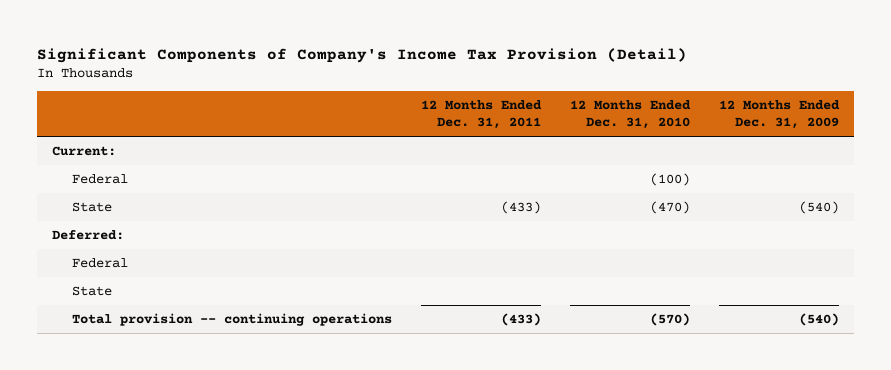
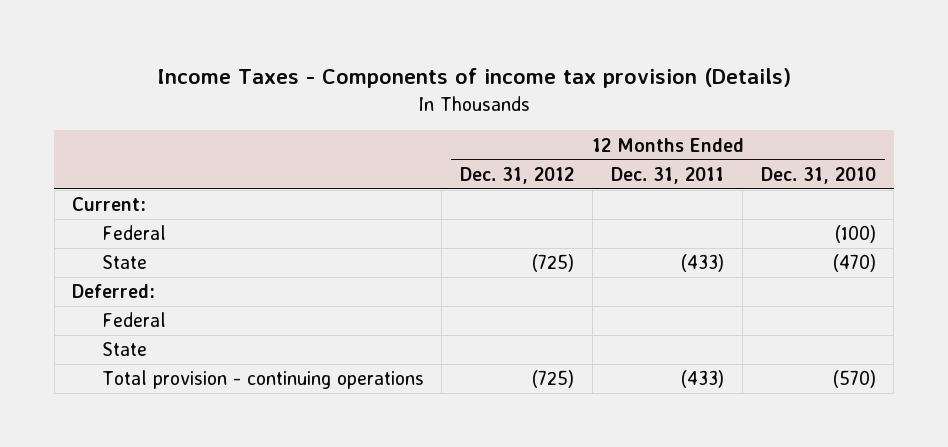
[37,47,688,63] Significant Components of Company's Income Tax Provision (Detail) -> [157,68,792,89] Income Taxes - Components of income tax provision (Details)
[719,99,841,130] 12 Months Ended Dec. 31, 2009 -> none
none -> [460,166,575,184] Dec. 31, 2012
[72,312,393,326] Total provision -- continuing operations -> [101,370,424,390] Total provision - continuing operations

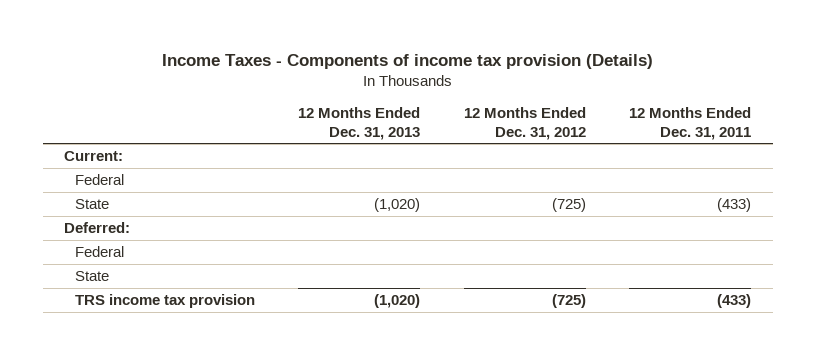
[760,166,876,184] Dec. 31, 2010 -> none
none -> [298,107,421,140] 12 Months Ended Dec. 31, 2013
[101,370,424,390] Total provision - continuing operations -> [74,294,255,309] TRS income tax provision

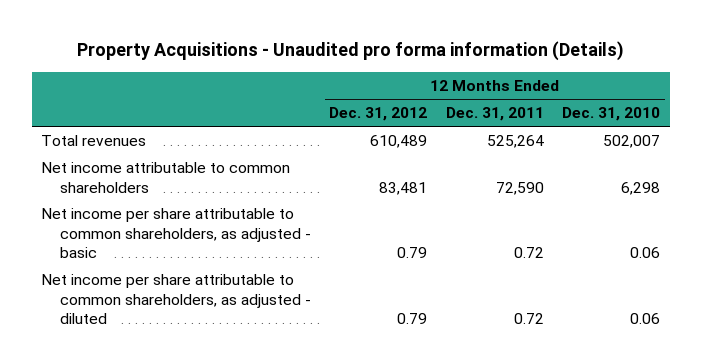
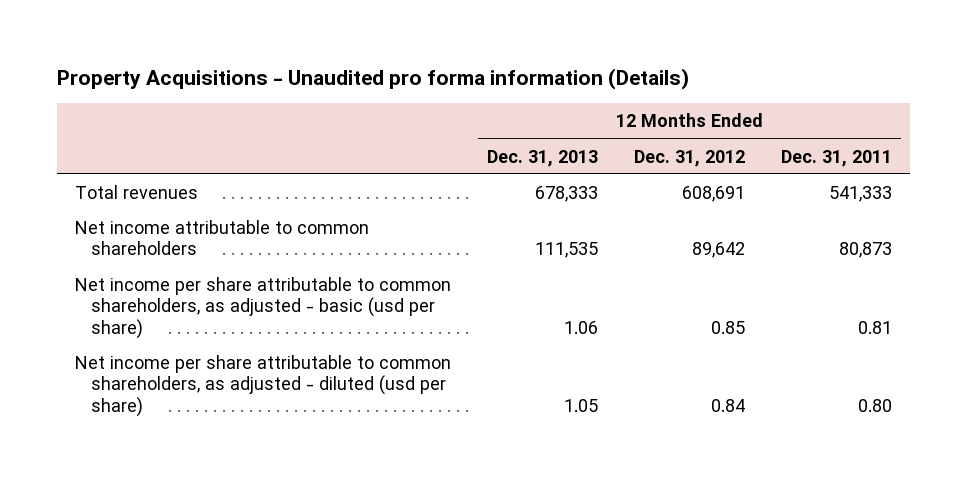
[562,107,661,122] Dec. 31, 2010 -> none
none -> [487,149,599,167] Dec. 31, 2013
[370,135,428,149] 610,489 -> [682,186,746,203] 608,691
[486,135,544,149] 525,264 -> [829,186,893,203] 541,333
[379,181,428,195] 83,481 -> [692,242,746,259] 89,642
[495,181,544,195] 72,590 -> [839,242,893,259] 80,873
[41,208,311,258] Net income per share attributable to common shareholders, as adjusted - basic -> [75,277,452,339] Net income per share attributable to common shareholders, as adjusted - basic (usd per share)
[397,246,428,258] 0.79 -> [711,320,746,334] 0.85
[513,246,544,258] 0.72 -> [858,320,893,334] 0.81
[41,274,311,324] Net income per share attributable to common shareholders, as adjusted - diluted -> [75,355,452,417] Net income per share attributable to common shareholders, as adjusted - diluted (usd per share)
[397,312,428,324] 0.79 -> [711,398,746,412] 0.84
[513,312,544,324] 0.72 -> [858,398,893,412] 0.80

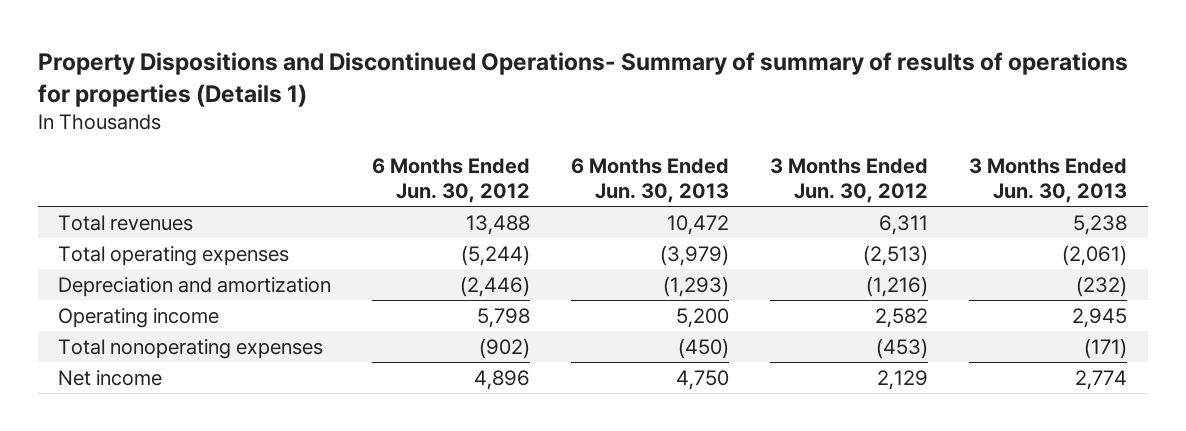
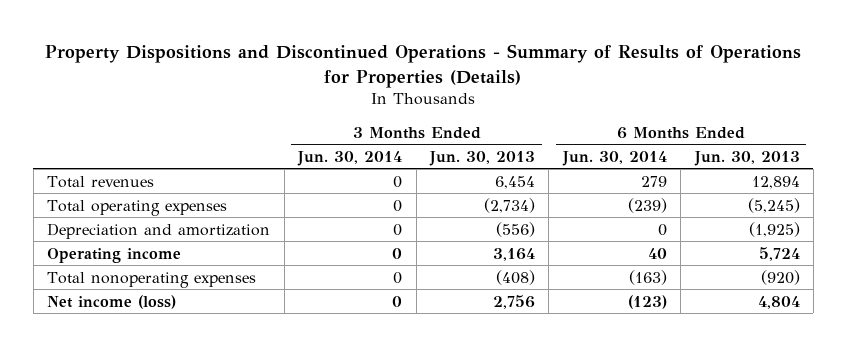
[38,51,1129,107] Property Dispositions and Discontinued Operations- Summary of summary of results of operations for properties (Details 1) -> [45,44,802,88] Property Dispositions and Discontinued Operations - Summary of Results of Operations for Properties (Details)
[372,157,531,203] 6 Months Ended Jun. 30, 2012 -> none
[770,157,929,203] 3 Months Ended Jun. 30, 2012 -> none
none -> [297,150,403,166] Jun. 30, 2014
none -> [561,150,667,166] Jun. 30, 2014
[667,214,730,235] 10,472 -> [751,175,800,189] 12,894
[1073,214,1128,235] 5,238 -> [494,175,535,189] 6,454
[660,244,730,266] (3,979) -> [747,197,800,213] (5,245)
[1062,244,1128,266] (2,061) -> [483,197,535,213] (2,734)
[663,275,730,297] (1,293) -> [748,221,800,237] (1,925)
[1076,275,1128,297] (232) -> [495,221,535,237] (556)
[676,307,730,328] 5,200 -> [758,246,800,261] 5,724
[1072,307,1128,328] 2,945 -> [492,247,535,261] 3,164
[678,337,730,359] (450) -> [760,269,800,285] (920)
[1084,337,1128,359] (171) -> [495,269,535,285] (408)
[58,369,163,386] Net income -> [47,294,177,309] Net income (loss)
[676,369,730,390] 4,750 -> [757,295,800,309] 4,804
[1075,369,1128,390] 2,774 -> [492,294,535,309] 2,756

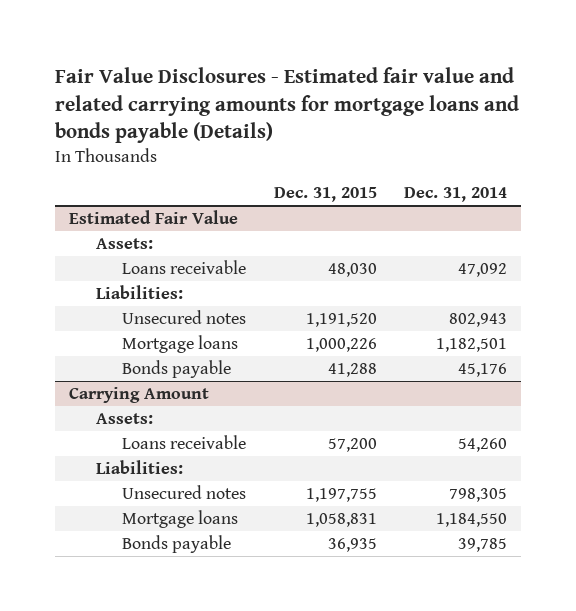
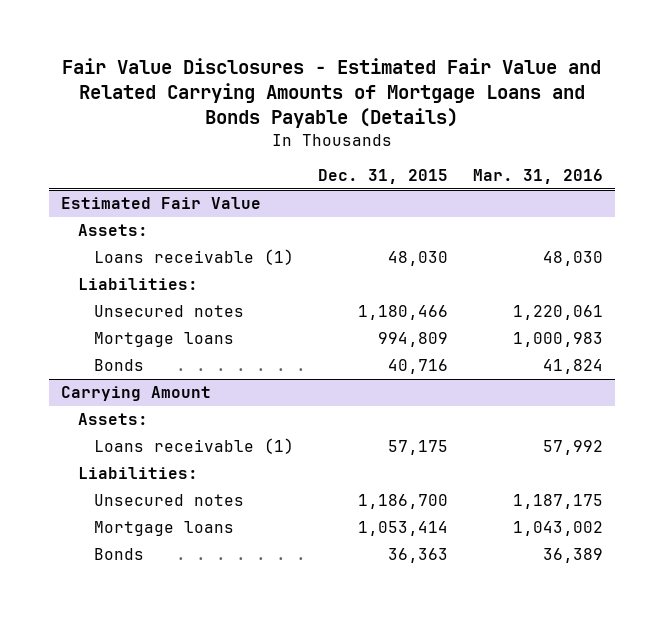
[55,66,520,144] Fair Value Disclosures - Estimated fair value and related carrying amounts for mortgage loans and bonds payable (Details) -> [61,58,601,129] Fair Value Disclosures - Estimated Fair Value and Related Carrying Amounts of Mortgage Loans and Bonds Payable (Details)
[404,186,508,202] Dec. 31, 2014 -> none
none -> [472,169,603,185] Mar. 31, 2016
[122,260,247,275] Loans receivable -> [94,249,295,266] Loans receivable (1)
[305,313,377,328] 1,191,520 -> [358,305,449,321] 1,180,466
[305,338,377,353] 1,000,226 -> [378,332,449,348] 994,809
[122,360,232,379] Bonds payable -> [94,359,145,372] Bonds
[327,363,377,378] 41,288 -> [388,359,449,375] 40,716
[122,435,247,450] Loans receivable -> [94,438,295,455] Loans receivable (1)
[327,438,377,453] 57,200 -> [388,440,449,456] 57,175
[305,488,377,503] 1,197,755 -> [358,494,449,510] 1,186,700
[305,513,377,528] 1,058,831 -> [358,521,449,537] 1,053,414
[122,535,232,554] Bonds payable -> [94,548,145,561] Bonds
[327,538,377,553] 36,935 -> [388,548,449,564] 36,363

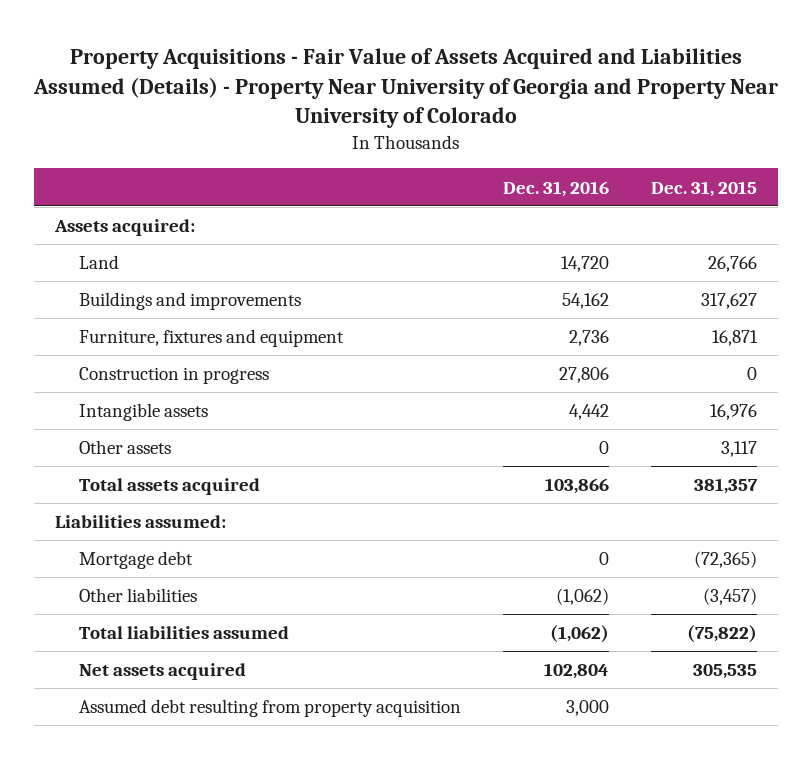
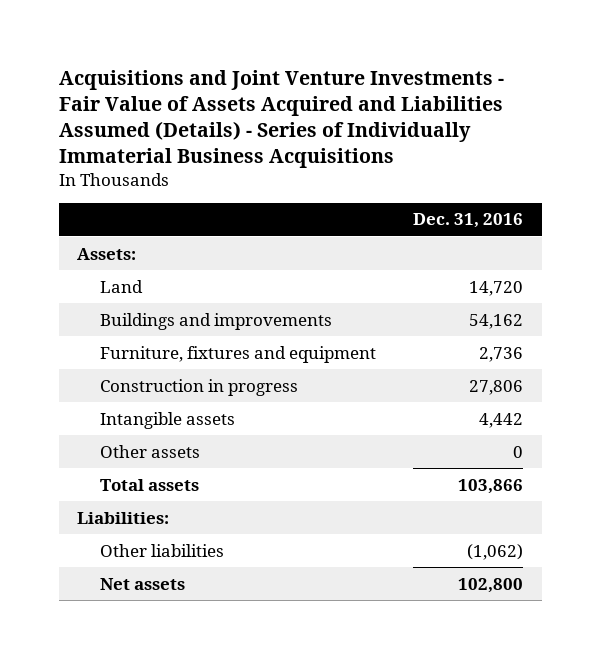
[33,47,779,129] Property Acquisitions - Fair Value of Assets Acquired and Liabilities Assumed (Details) - Property Near University of Georgia and Property Near University of Colorado -> [58,69,504,169] Acquisitions and Joint Venture Investments - Fair Value of Assets Acquired and Liabilities Assumed (Details) - Series of Individually Immaterial Business Acquisitions
[651,180,758,197] Dec. 31, 2015 -> none
[54,219,196,237] Assets acquired: -> [77,247,137,260] Assets:
[79,551,194,570] Mortgage debt -> none
[79,478,261,496] Total assets acquired -> [99,478,199,491] Total assets
[55,515,227,529] Liabilities assumed: -> [77,511,170,524] Liabilities:
[79,626,290,640] Total liabilities assumed -> none
[79,699,462,718] Assumed debt resulting from property acquisition -> none
[79,663,247,681] Net assets acquired -> [99,577,185,590] Net assets
[544,663,610,680] 102,804 -> [458,577,524,593] 102,800

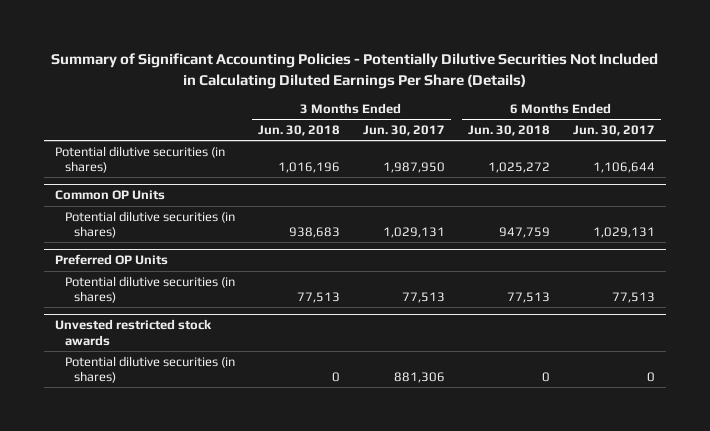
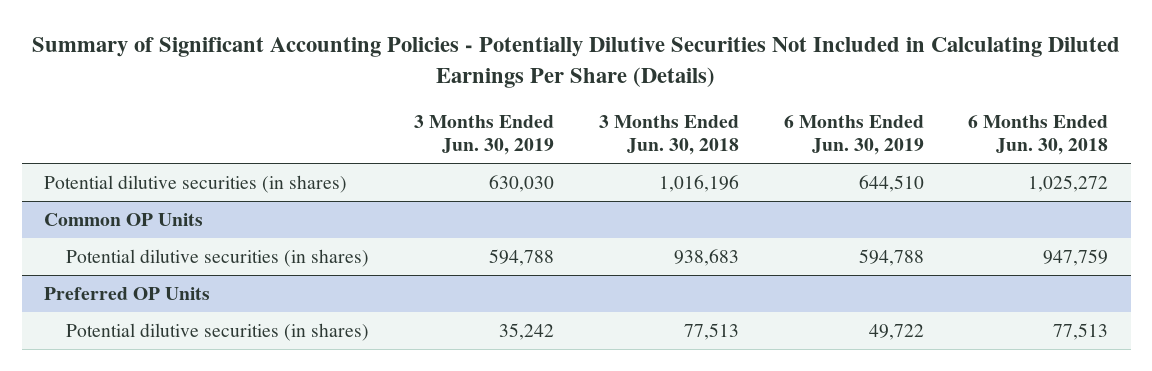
[362,124,445,136] Jun. 30, 2017 -> none
[572,124,655,136] Jun. 30, 2017 -> none
none -> [414,114,555,155] 3 Months Ended Jun. 30, 2019
none -> [783,114,924,155] 6 Months Ended Jun. 30, 2019
[55,319,213,346] Unvested restricted stock awards -> none
[64,355,235,384] Potential dilutive securities (in shares) -> none

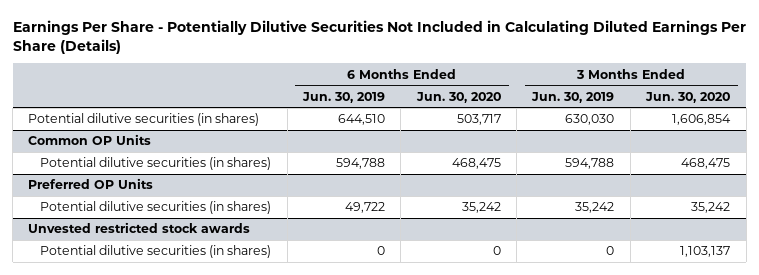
[32,37,1121,88] Summary of Significant Accounting Policies - Potentially Dilutive Securities Not Included in Calculating Diluted Earnings Per Share (Details) -> [12,19,746,54] Earnings Per Share - Potentially Dilutive Securities Not Included in Calculating Diluted Earnings Per Share (Details)
[598,114,739,155] 3 Months Ended Jun. 30, 2018 -> none
[968,114,1109,155] 6 Months Ended Jun. 30, 2018 -> none
none -> [415,91,501,103] Jun. 30, 2020
none -> [645,91,731,103] Jun. 30, 2020
none -> [28,222,251,234] Unvested restricted stock awards
none -> [40,245,272,259] Potential dilutive securities (in shares)

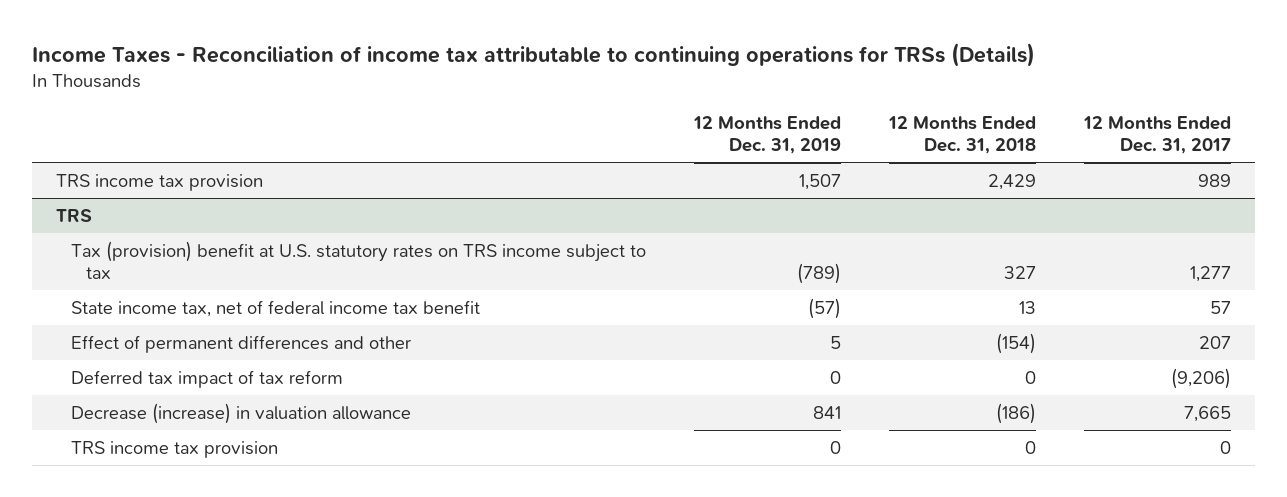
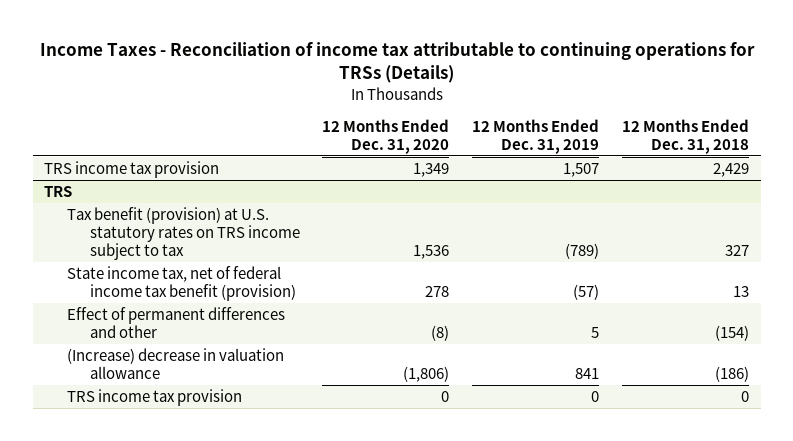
[1082,116,1231,155] 12 Months Ended Dec. 31, 2017 -> none
none -> [322,118,450,154] 12 Months Ended Dec. 31, 2020
[71,240,647,279] Tax (provision) benefit at U.S. statutory rates on TRS income subject to tax -> [66,206,300,261] Tax benefit (provision) at U.S. statutory rates on TRS income subject to tax
[71,299,481,317] State income tax, net of federal income tax benefit -> [66,265,296,301] State income tax, net of federal income tax benefit (provision)
[71,369,344,388] Deferred tax impact of tax reform -> none
[71,402,412,424] Decrease (increase) in valuation allowance -> [66,347,284,379] (Increase) decrease in valuation allowance

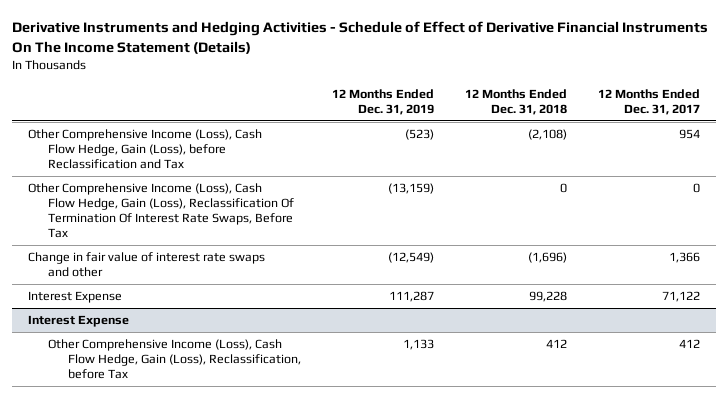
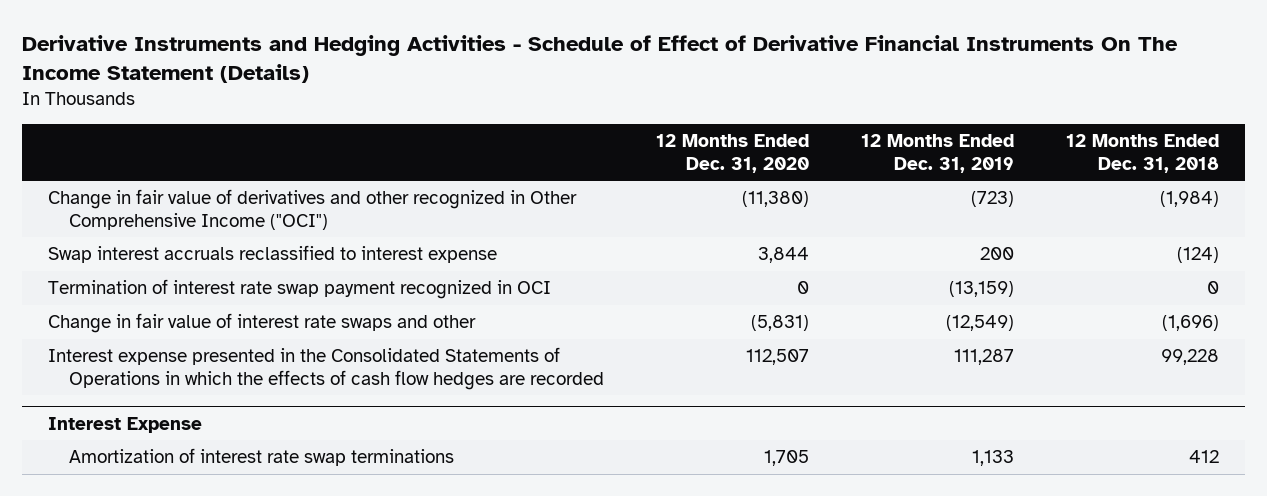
[598,88,701,115] 12 Months Ended Dec. 31, 2017 -> none
none -> [655,134,809,173] 12 Months Ended Dec. 31, 2020
[27,129,262,169] Other Comprehensive Income (Loss), Cash Flow Hedge, Gain (Loss), before Reclassification and Tax -> [47,189,577,230] Change in fair value of derivatives and other recognized in Other Comprehensive Income ("OCI")
[404,129,434,141] (523) -> [970,191,1014,208] (723)
[528,129,568,141] (2,108) -> [1159,191,1219,208] (1,984)
none -> [47,245,497,264] Swap interest accruals reclassified to interest expense
[27,183,294,238] Other Comprehensive Income (Loss), Cash Flow Hedge, Gain (Loss), Reclassification Of Termination Of Interest Rate Swaps, Before Tax -> [47,279,551,300] Termination of interest rate swap payment recognized in OCI
[27,291,122,304] Interest Expense -> [47,347,604,390] Interest expense presented in the Consolidated Statements of Operations in which the effects of cash flow hedges are recorded
[47,339,301,379] Other Comprehensive Income (Loss), Cash Flow Hedge, Gain (Loss), Reclassification, before Tax -> [68,448,454,467] Amortization of interest rate swap terminations

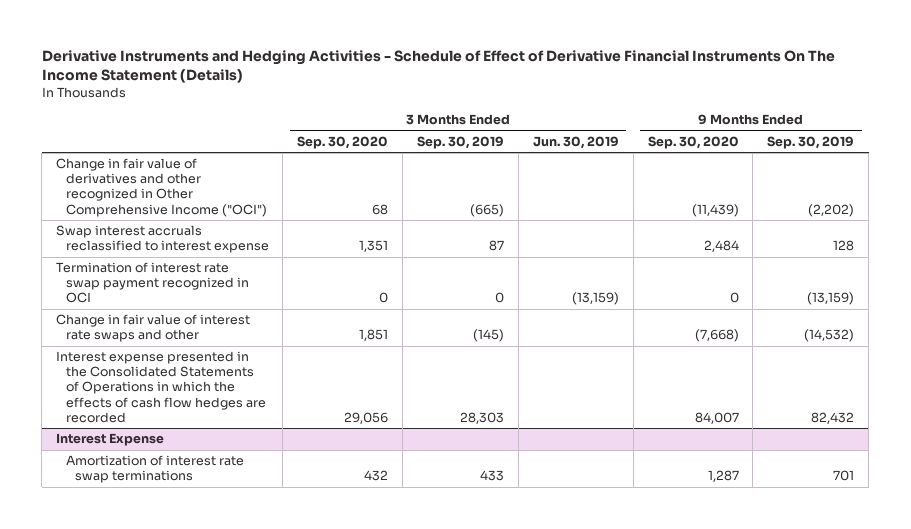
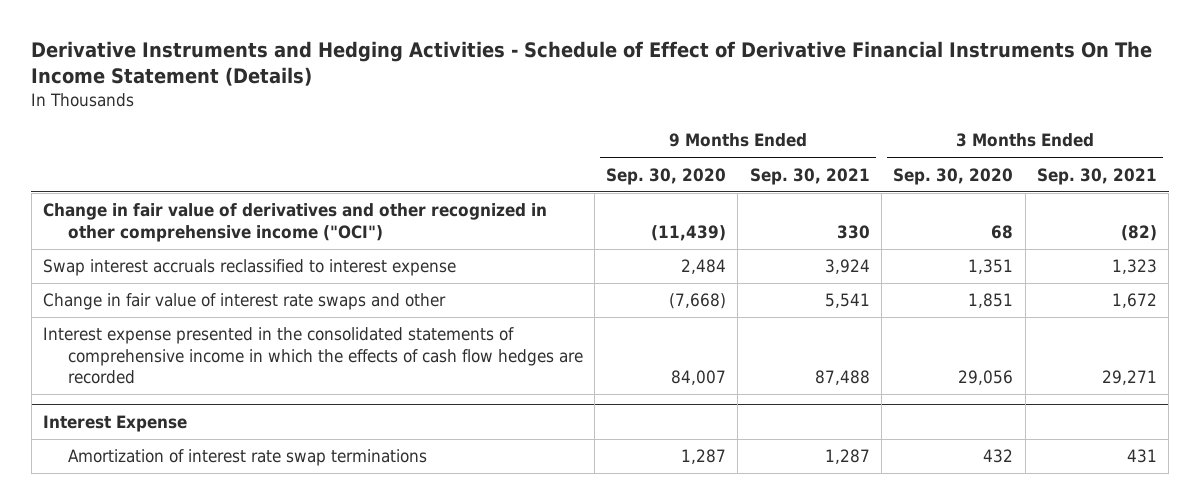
[417,135,505,149] Sep. 30, 2019 -> none
[532,135,619,149] Jun. 30, 2019 -> none
[767,135,855,149] Sep. 30, 2019 -> none
none -> [749,167,870,185] Sep. 30, 2021
none -> [1036,167,1157,185] Sep. 30, 2021
[56,158,267,217] Change in fair value of derivatives and other recognized in Other Comprehensive Income ("OCI") -> [42,203,547,242] Change in fair value of derivatives and other recognized in other comprehensive income ("OCI")
[56,262,249,304] Termination of interest rate swap payment recognized in OCI -> none
[56,351,266,423] Interest expense presented in the Consolidated Statements of Operations in which the effects of cash flow hedges are recorded -> [42,327,583,385] Interest expense presented in the consolidated statements of comprehensive income in which the effects of cash flow hedges are recorded

